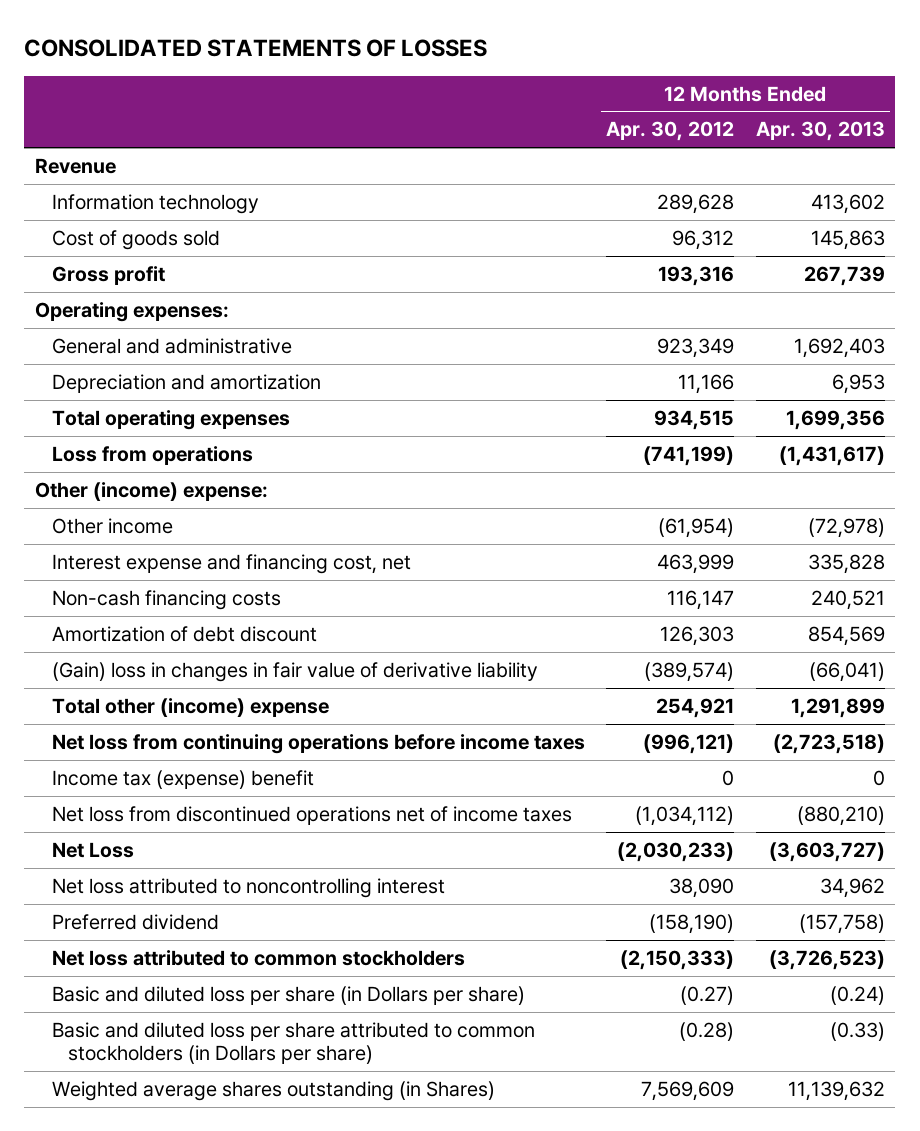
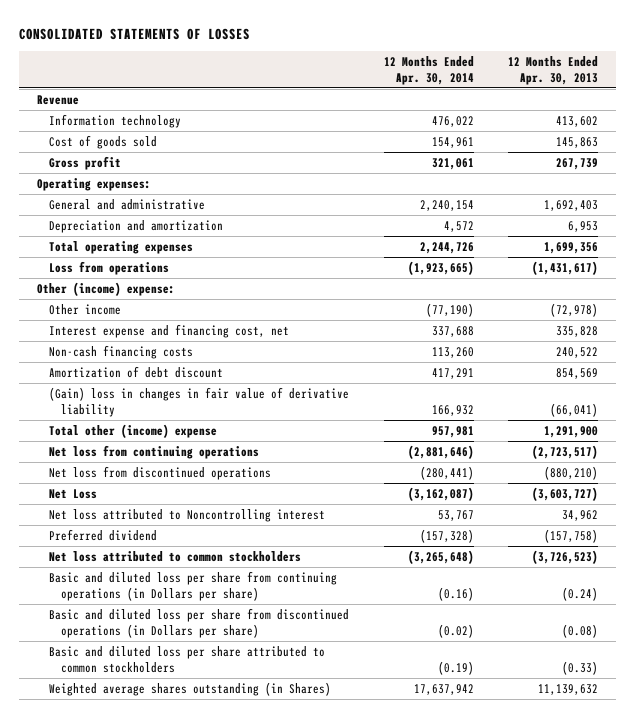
[606,121,735,142] Apr. 30, 2012 -> none
none -> [383,55,474,85] 12 Months Ended Apr. 30, 2014
[810,590,885,611] 240,521 -> [556,346,599,358] 240,522
[51,770,314,790] Income tax (expense) benefit -> none
[790,698,885,719] 1,291,899 -> [544,425,599,438] 1,291,900
[51,734,585,755] Net loss from continuing operations before income taxes -> [48,444,259,459] Net loss from continuing operations
[772,734,885,755] (2,723,518) -> [532,444,599,459] (2,723,517)
[51,806,572,826] Net loss from discontinued operations net of income taxes -> [48,465,271,480] Net loss from discontinued operations
[51,878,445,899] Net loss attributed to noncontrolling interest -> [48,508,325,522] Net loss attributed to Noncontrolling interest
[51,986,525,1006] Basic and diluted loss per share (in Dollars per share) -> [48,570,337,601] Basic and diluted loss per share from continuing operations (in Dollars per share)
none -> [48,607,349,638] Basic and diluted loss per share from discontinued operations (in Dollars per share)
[51,1022,535,1065] Basic and diluted loss per share attributed to common stockholders (in Dollars per share) -> [48,645,325,673] Basic and diluted loss per share attributed to common stockholders

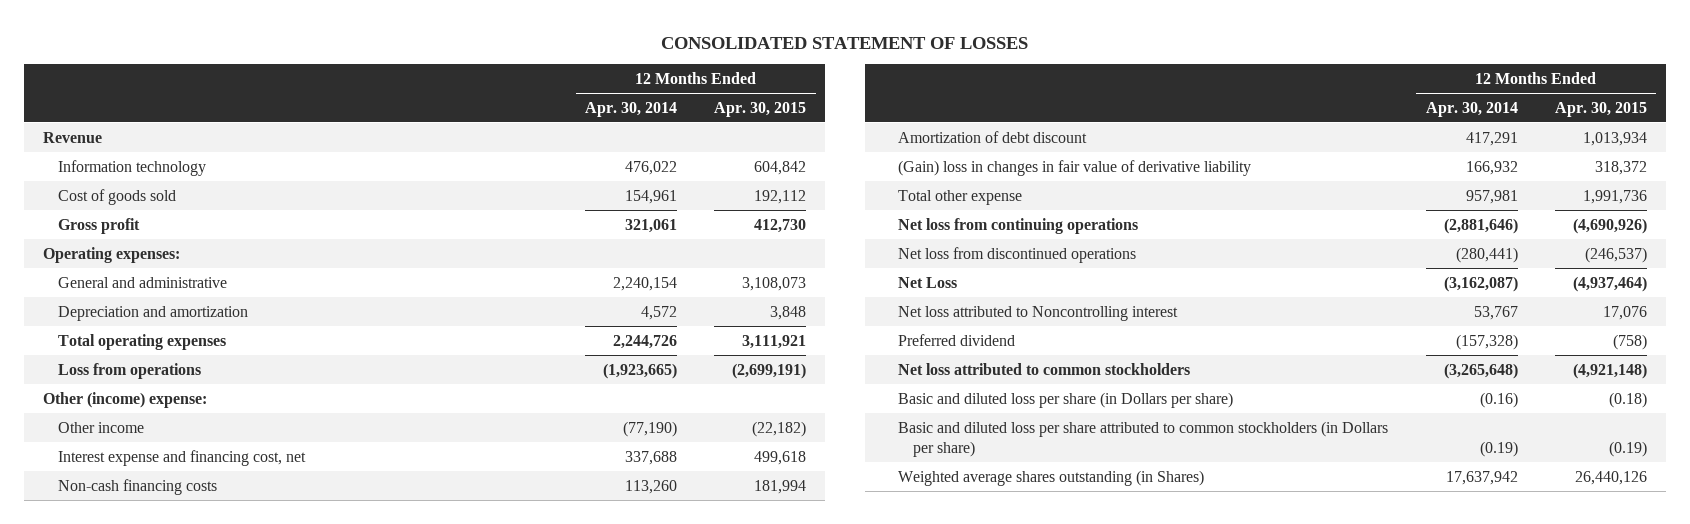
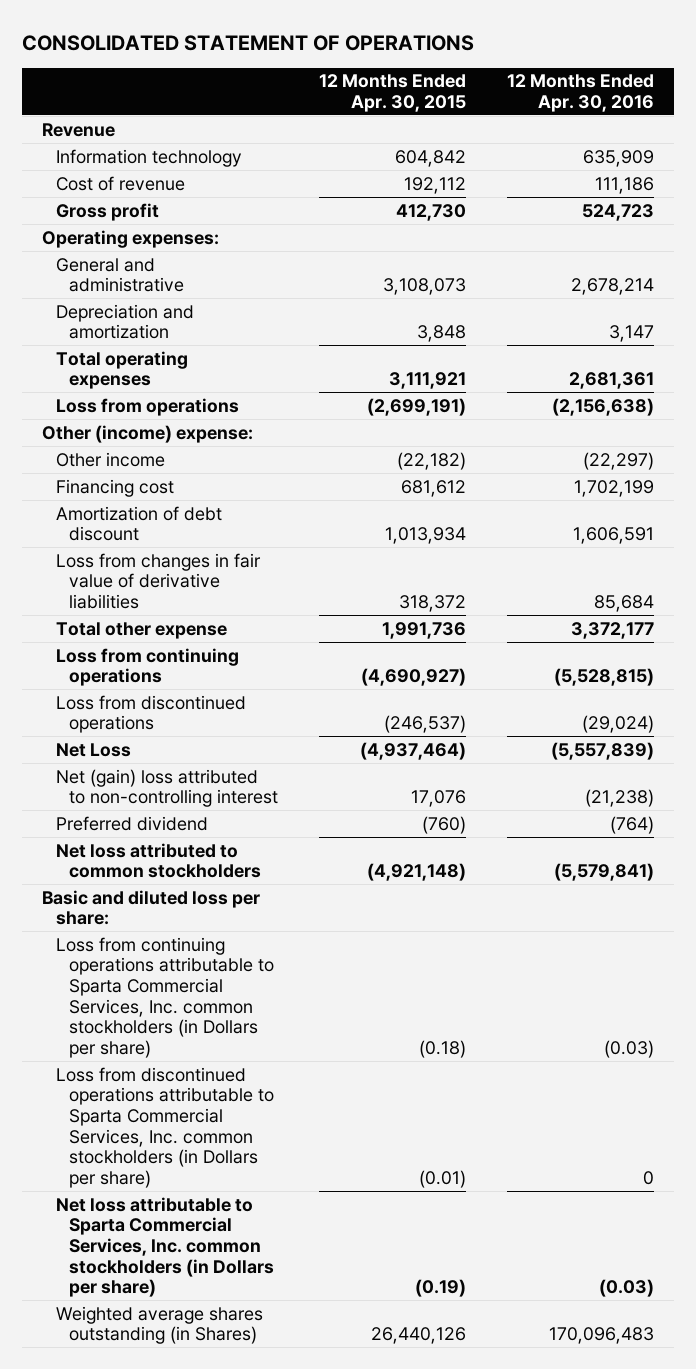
[660,36,1028,49] CONSOLIDATED STATEMENT OF LOSSES -> [21,34,474,51] CONSOLIDATED STATEMENT OF OPERATIONS
[584,101,677,117] Apr. 30, 2014 -> none
none -> [506,74,654,113] 12 Months Ended Apr. 30, 2016
[57,188,176,205] Cost of goods sold -> [55,175,185,191] Cost of revenue
[57,449,306,466] Interest expense and financing cost, net -> none
[57,478,217,495] Non-cash financing costs -> [55,478,174,497] Financing cost
[754,479,807,494] 181,994 -> [400,479,466,497] 681,612
[898,159,1252,176] (Gain) loss in changes in fair value of derivative liability -> [55,552,261,610] Loss from changes in fair value of derivative liabilities
[898,217,1139,234] Net loss from continuing operations -> [55,647,239,687] Loss from continuing operations
[1572,217,1647,234] (4,690,926) -> [360,668,466,687] (4,690,927)
[898,246,1137,263] Net loss from discontinued operations -> [55,694,246,734] Loss from discontinued operations
[898,305,1179,321] Net loss attributed to Noncontrolling interest -> [55,768,278,808] Net (gain) loss attributed to non-controlling interest
[1612,333,1647,350] (758) -> [421,815,466,834] (760)
none -> [42,889,261,926] Basic and diluted loss per share:
[898,391,1234,408] Basic and diluted loss per share (in Dollars per share) -> [55,936,274,1059] Loss from continuing operations attributable to Sparta Commercial Services, Inc. common stockholders (in Dollars per share)
none -> [55,1066,274,1189] Loss from discontinued operations attributable to Sparta Commercial Services, Inc. common stockholders (in Dollars per share)
[898,420,1389,457] Basic and diluted loss per share attributed to common stockholders (in Dollars per share) -> [55,1196,274,1298] Net loss attributable to Sparta Commercial Services, Inc. common stockholders (in Dollars per share)

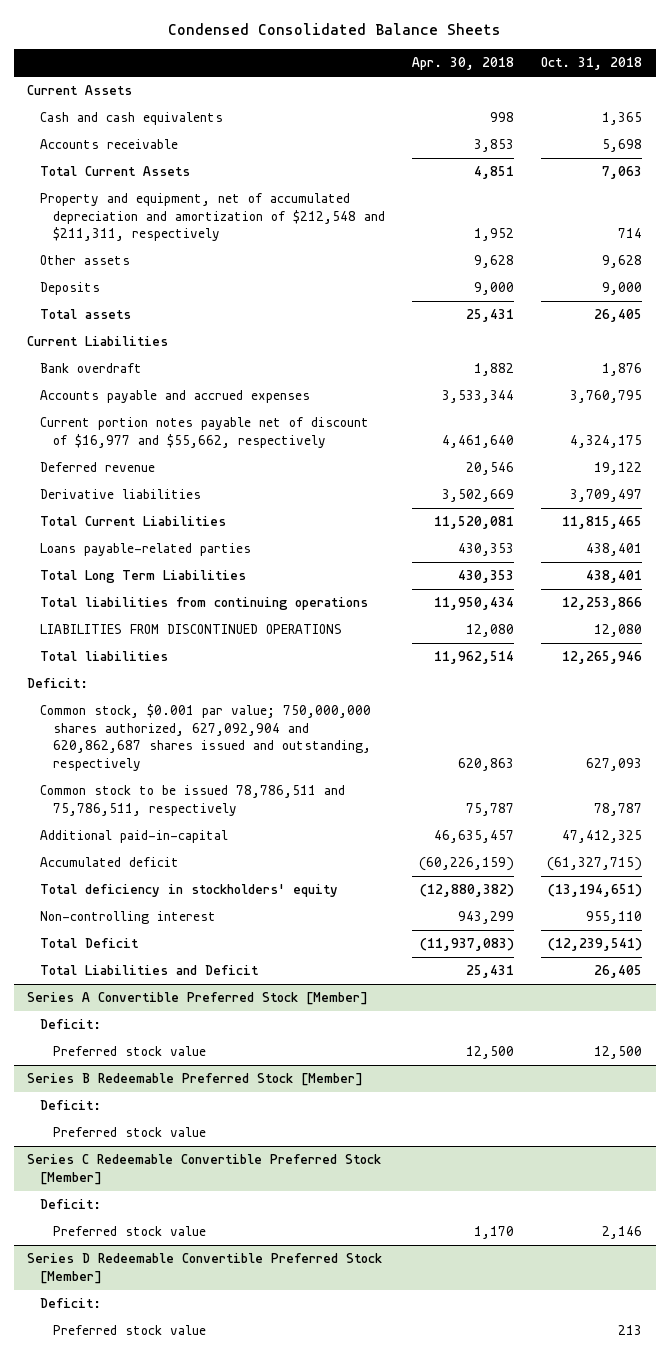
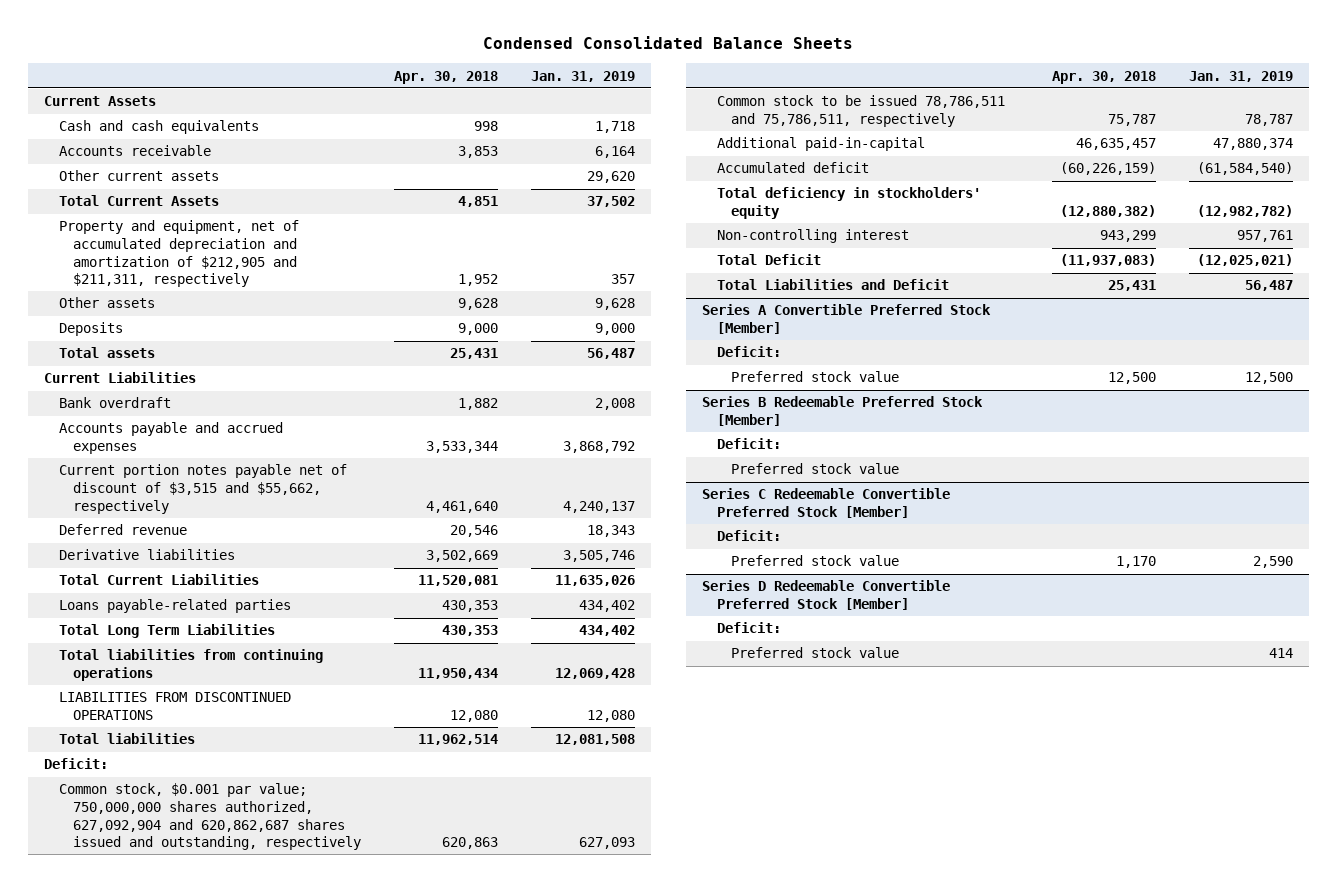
[541,57,643,71] Oct. 31, 2018 -> none
none -> [530,70,635,82] Jan. 31, 2019
none -> [58,170,219,182] Other current assets
[40,193,386,242] Property and equipment, net of accumulated depreciation and amortization of $212,548 and $211,311, respectively -> [58,220,299,288] Property and equipment, net of accumulated depreciation and amortization of $212,905 and $211,311, respectively
[40,417,370,448] Current portion notes payable net of discount of $16,977 and $55,662, respectively -> [58,464,347,514] Current portion notes payable net of discount of $3,515 and $55,662, respectively

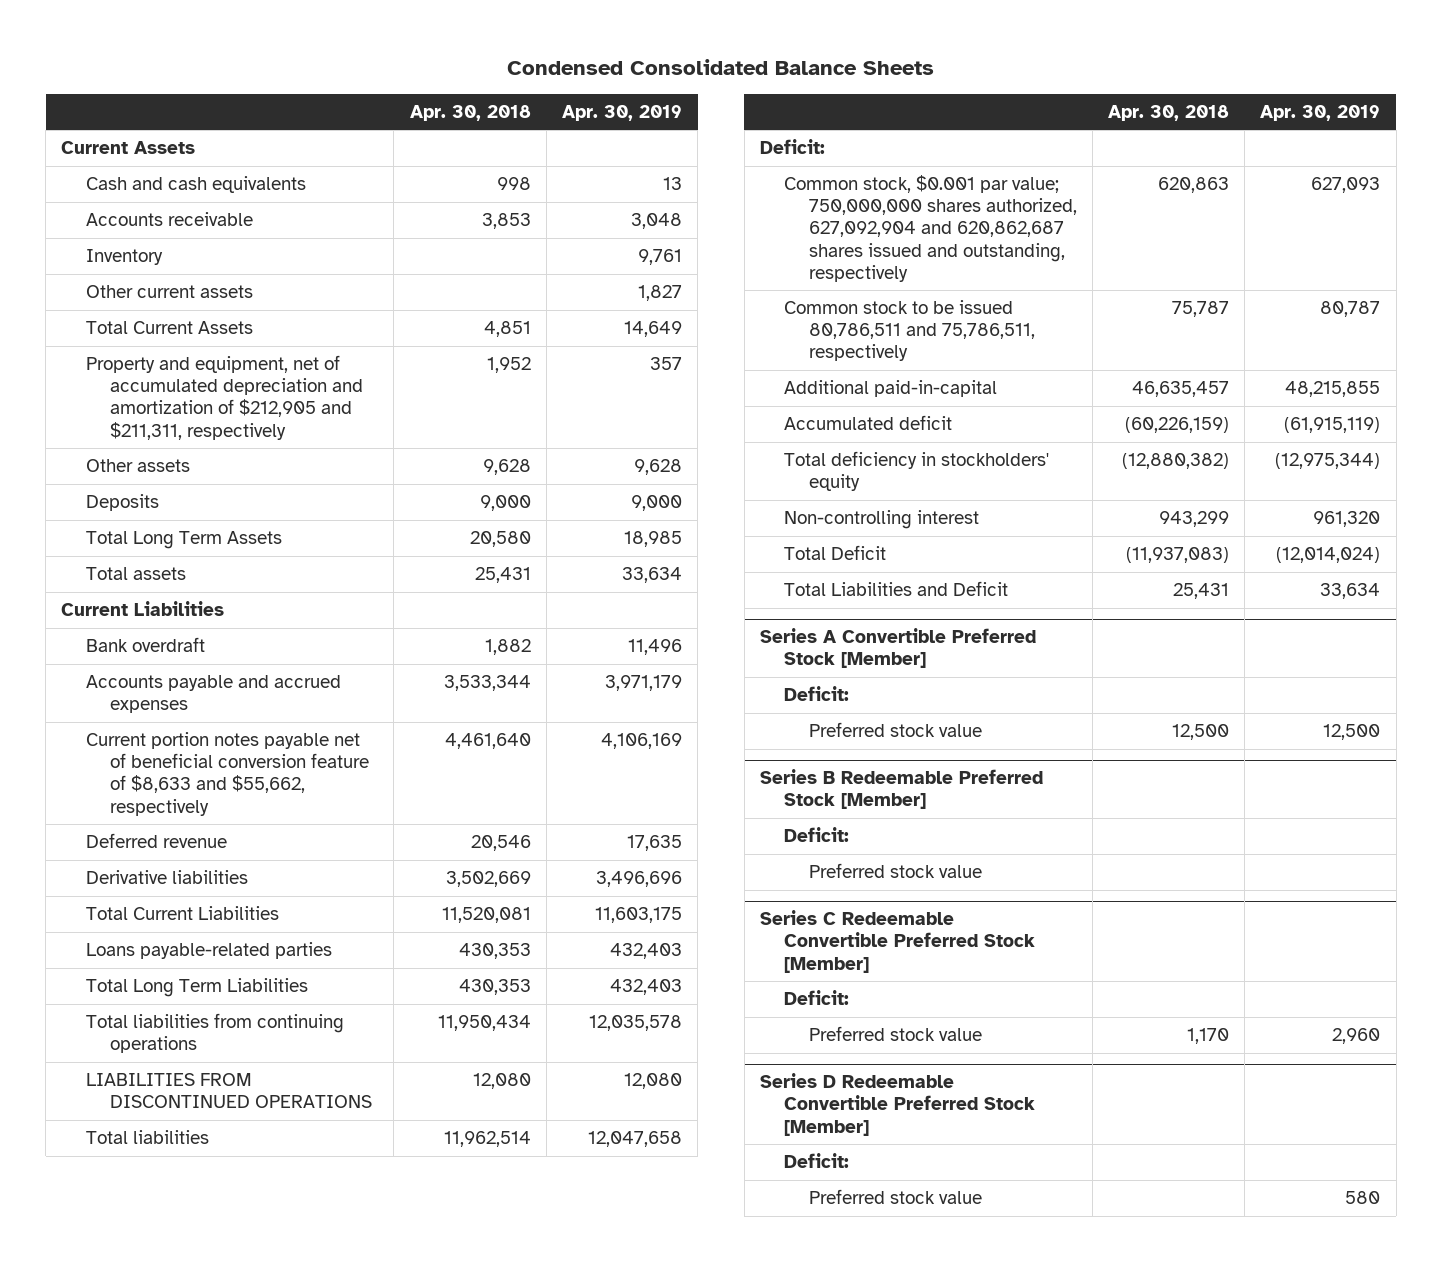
[530,70,635,82] Jan. 31, 2019 -> none
none -> [561,104,682,121] Apr. 30, 2019
none -> [85,249,163,266] Inventory
none -> [85,531,282,550] Total Long Term Assets
[58,464,347,514] Current portion notes payable net of discount of $3,515 and $55,662, respectively -> [85,732,370,816] Current portion notes payable net of beneficial conversion feature of $8,633 and $55,662, respectively
[716,95,1005,127] Common stock to be issued 78,786,511 and 75,786,511, respectively -> [784,300,1035,362] Common stock to be issued 80,786,511 and 75,786,511, respectively

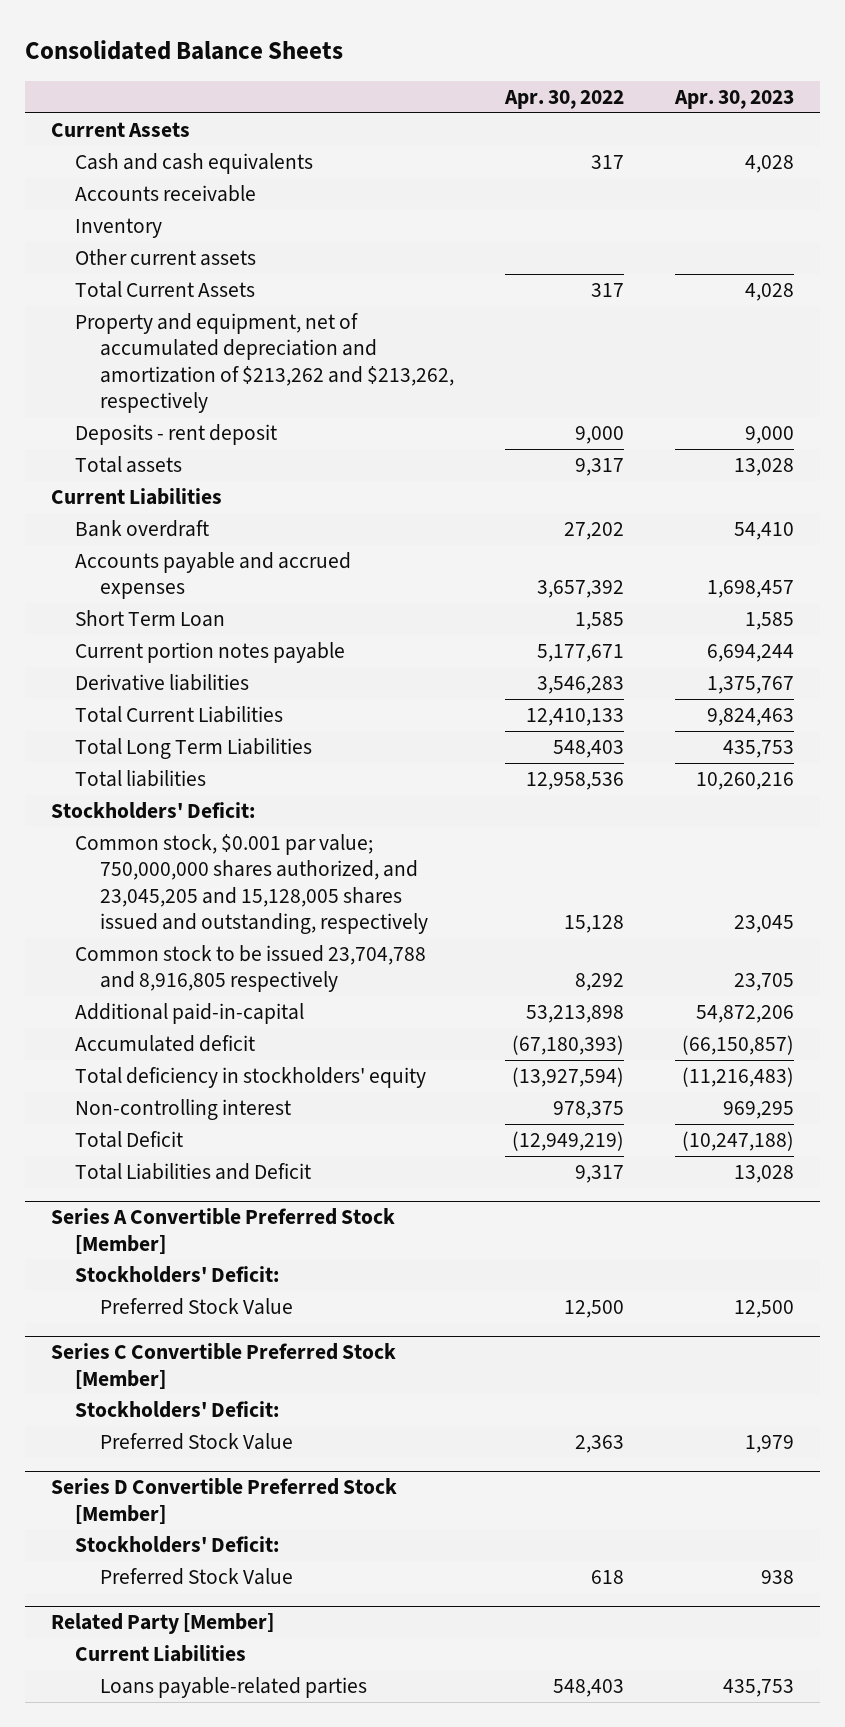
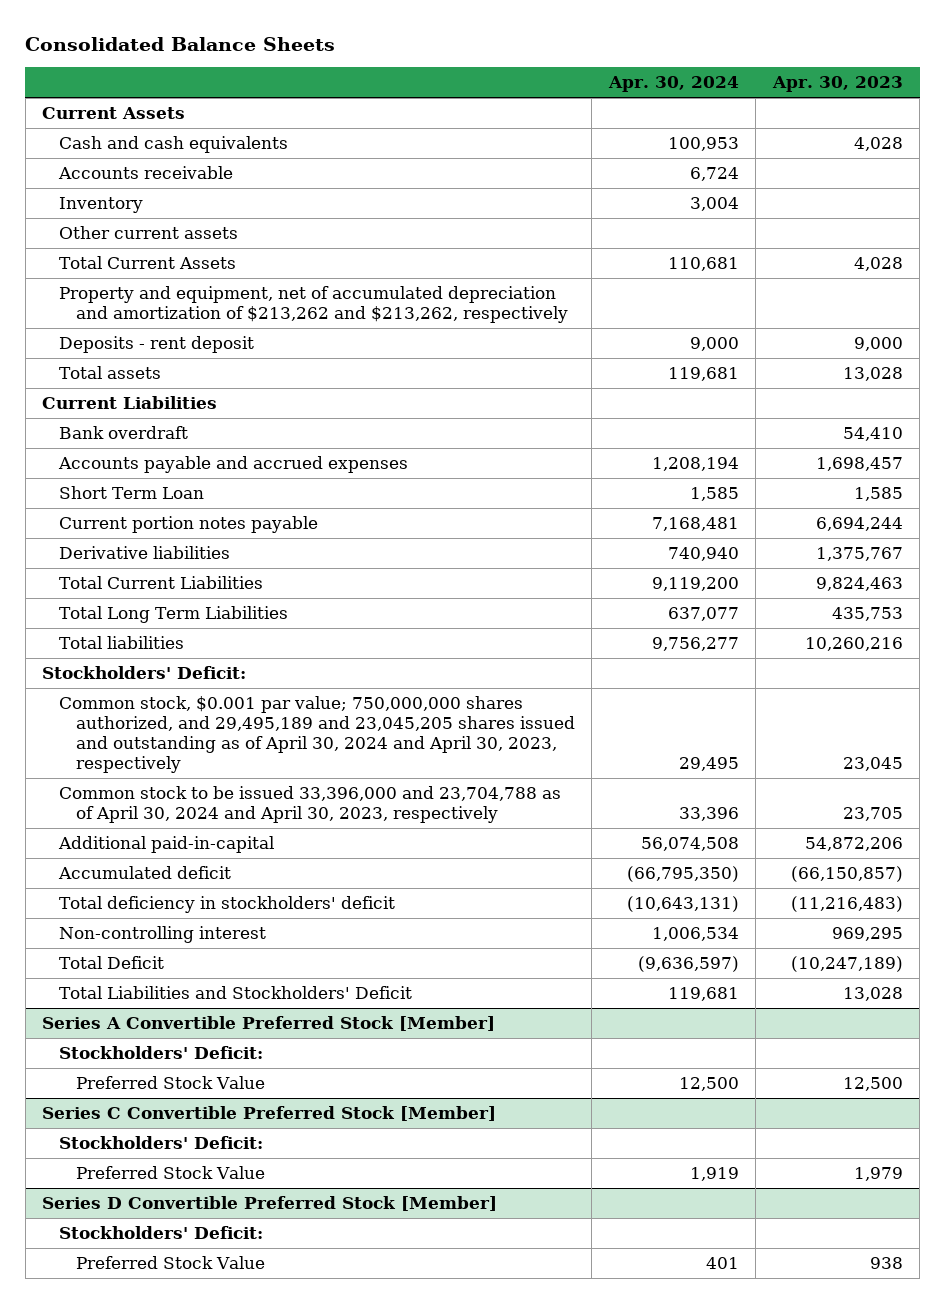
[503,89,624,109] Apr. 30, 2022 -> none
none -> [607,76,739,93] Apr. 30, 2024
[75,834,428,935] Common stock, $0.001 par value; 750,000,000 shares authorized, and 23,045,205 and 15,128,005 shares issued and outstanding, respectively -> [58,696,575,773] Common stock, $0.001 par value; 750,000,000 shares authorized, and 29,495,189 and 23,045,205 shares issued and outstanding as of April 30, 2024 and April 30, 2023, respectively
[75,945,427,993] Common stock to be issued 23,704,788 and 8,916,805 respectively -> [58,786,561,823] Common stock to be issued 33,396,000 and 23,704,788 as of April 30, 2024 and April 30, 2023, respectively
[75,1067,427,1089] Total deficiency in stockholders' equity -> [58,896,395,914] Total deficiency in stockholders' deficit
[682,1131,795,1152] (10,247,188) -> [790,956,903,973] (10,247,189)
[75,1163,312,1181] Total Liabilities and Deficit -> [58,986,412,1000] Total Liabilities and Stockholders' Deficit
[50,1613,274,1635] Related Party [Member] -> none
[75,1645,247,1663] Current Liabilities -> none
[99,1677,367,1699] Loans payable-related parties -> none

